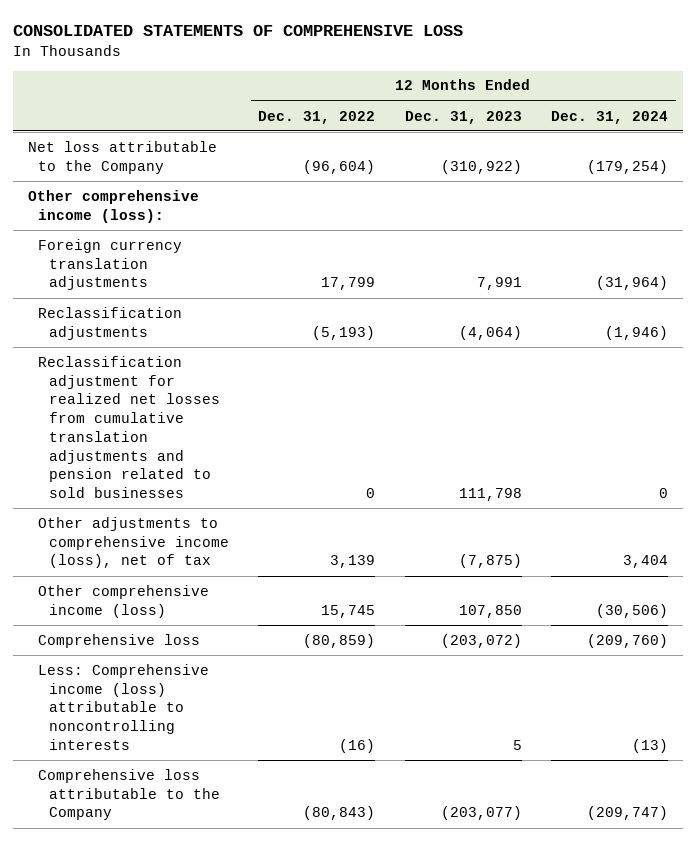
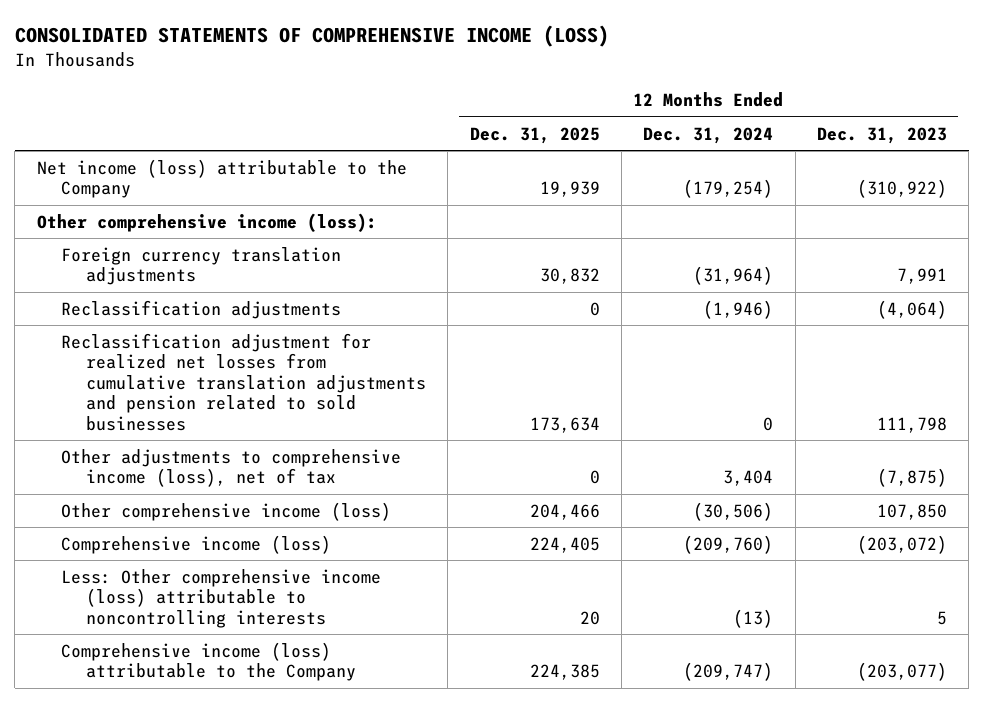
[13,24,464,36] CONSOLIDATED STATEMENTS OF COMPREHENSIVE LOSS -> [14,25,609,48] CONSOLIDATED STATEMENTS OF COMPREHENSIVE INCOME (LOSS)
[258,110,376,124] Dec. 31, 2022 -> none
none -> [469,126,600,144] Dec. 31, 2025
[27,140,217,174] Net loss attributable to the Company -> [36,158,407,199] Net income (loss) attributable to the Company
[38,633,201,648] Comprehensive loss -> [61,534,332,554] Comprehensive income (loss)
[38,663,210,750] Less: Comprehensive income (loss) attributable to noncontrolling interests -> [61,568,382,628] Less: Other comprehensive income (loss) attributable to noncontrolling interests
[38,768,220,821] Comprehensive loss attributable to the Company -> [61,641,356,682] Comprehensive income (loss) attributable to the Company

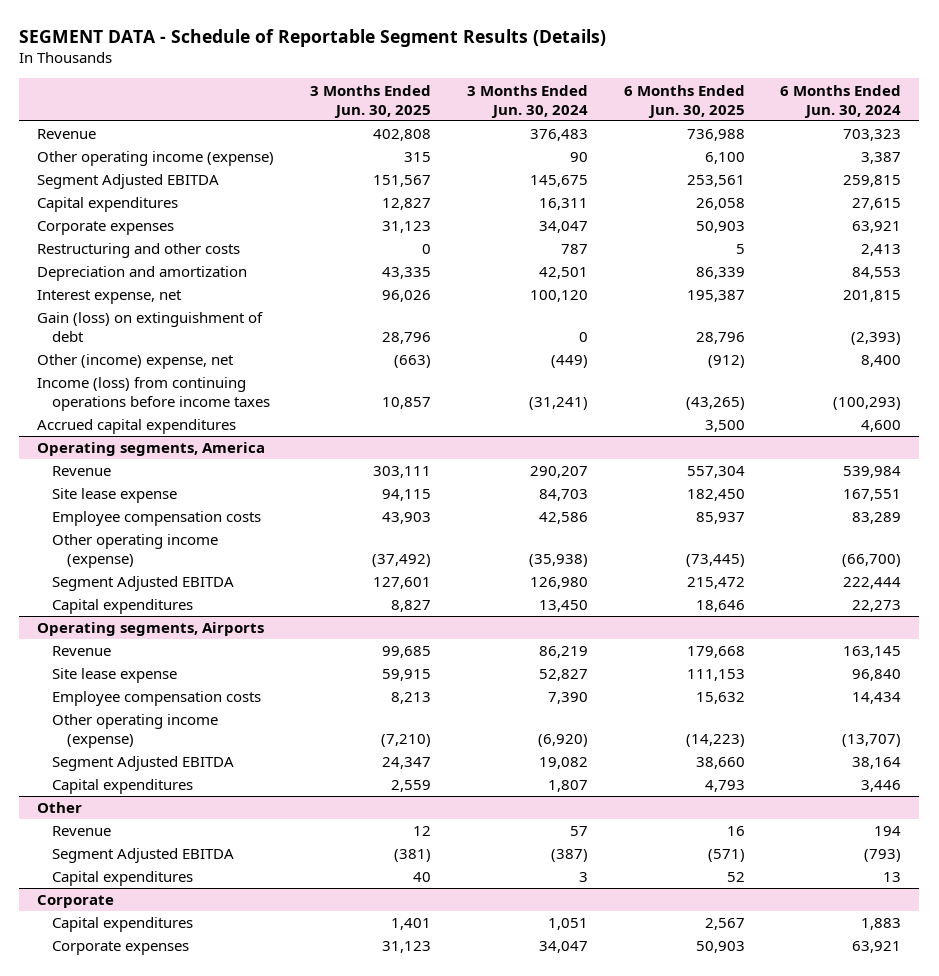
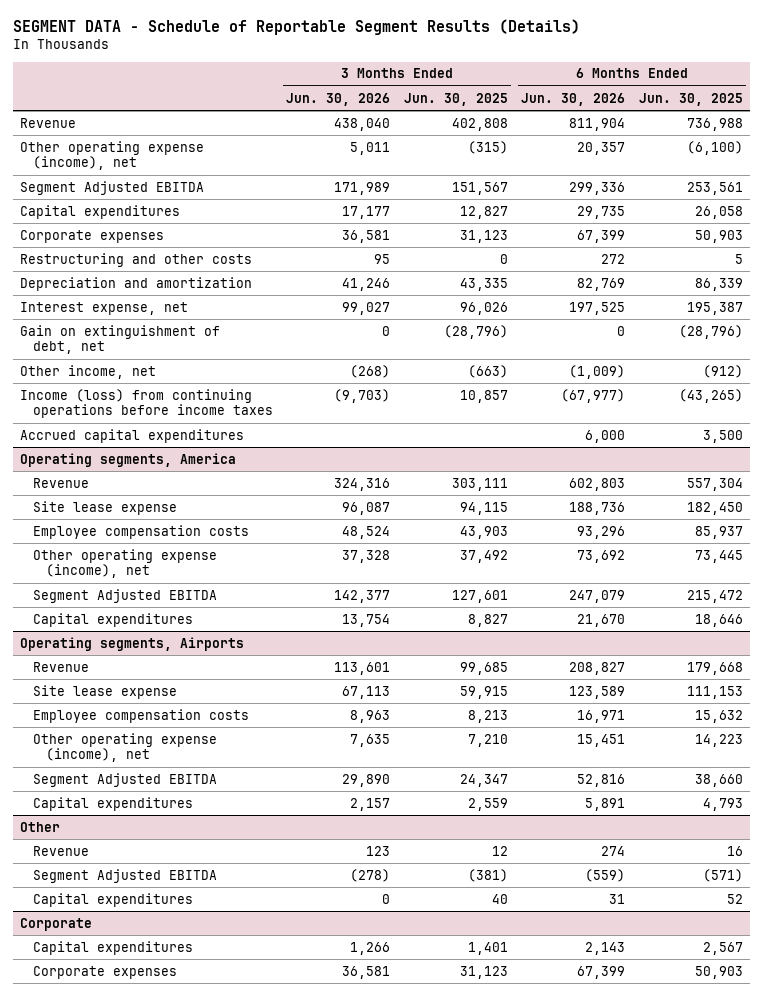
[466,84,588,118] 3 Months Ended Jun. 30, 2024 -> none
[780,84,902,118] 6 Months Ended Jun. 30, 2024 -> none
none -> [286,92,391,106] Jun. 30, 2026
none -> [521,92,626,106] Jun. 30, 2026
[37,151,275,167] Other operating income (expense) -> [19,140,204,171] Other operating expense (income), net
[404,152,432,163] 315 -> [467,140,508,154] (315)
[704,152,745,165] 6,100 -> [686,140,743,155] (6,100)
[37,312,264,343] Gain (loss) on extinguishment of debt -> [19,324,220,355] Gain on extinguishment of debt, net
[382,332,432,345] 28,796 -> [443,324,508,339] (28,796)
[695,332,745,345] 28,796 -> [678,324,743,339] (28,796)
[37,354,235,370] Other (income) expense, net -> [19,364,156,379] Other income, net
[52,534,219,569] Other operating income (expense) -> [32,548,217,579] Other operating expense (income), net
[372,554,432,568] (37,492) -> [459,549,508,563] 37,492
[685,554,745,568] (73,445) -> [694,549,743,563] 73,445
[52,714,219,749] Other operating income (expense) -> [32,732,217,763] Other operating expense (income), net
[381,734,432,748] (7,210) -> [467,733,508,747] 7,210
[685,734,745,748] (14,223) -> [694,733,743,747] 14,223

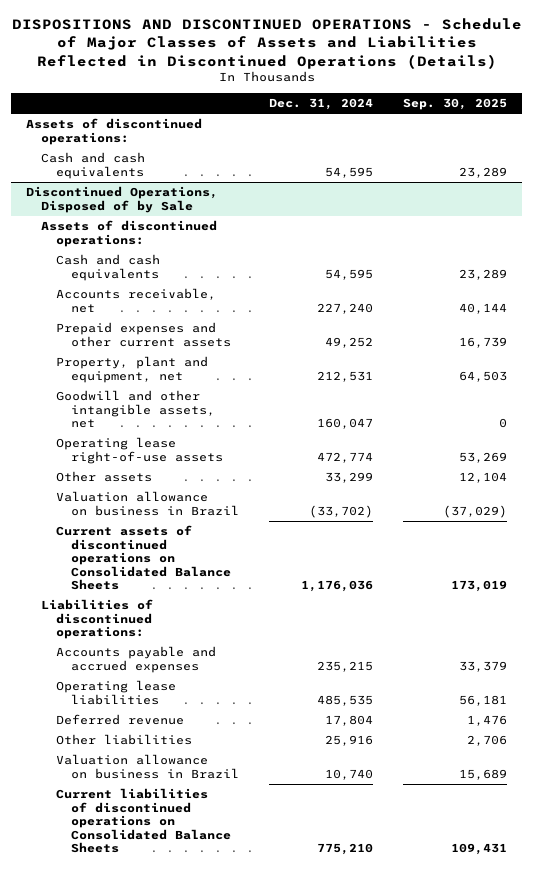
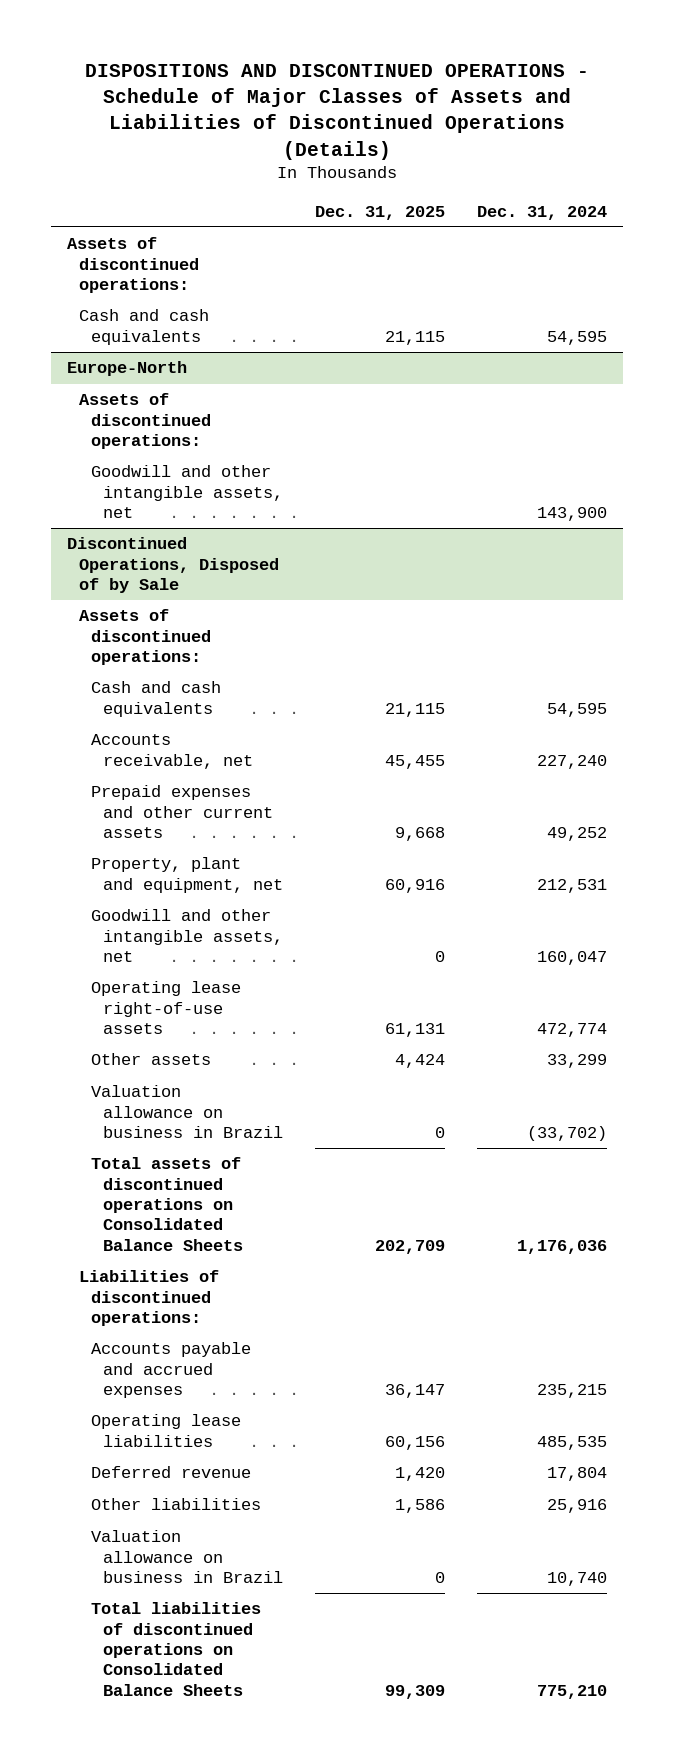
[11,18,522,69] DISPOSITIONS AND DISCONTINUED OPERATIONS - Schedule of Major Classes of Assets and Liabilities Reflected in Discontinued Operations (Details) -> [84,64,589,160] DISPOSITIONS AND DISCONTINUED OPERATIONS - Schedule of Major Classes of Assets and Liabilities of Discontinued Operations (Details)
[403,98,508,111] Sep. 30, 2025 -> none
none -> [314,205,445,220] Dec. 31, 2025
none -> [67,361,188,377] Europe-North
none -> [79,393,212,450] Assets of discontinued operations:
none -> [91,465,283,519] Goodwill and other intangible assets, net
[55,525,231,590] Current assets of discontinued operations on Consolidated Balance Sheets -> [91,1157,243,1251] Total assets of discontinued operations on Consolidated Balance Sheets
[55,788,231,853] Current liabilities of discontinued operations on Consolidated Balance Sheets -> [91,1602,262,1696] Total liabilities of discontinued operations on Consolidated Balance Sheets

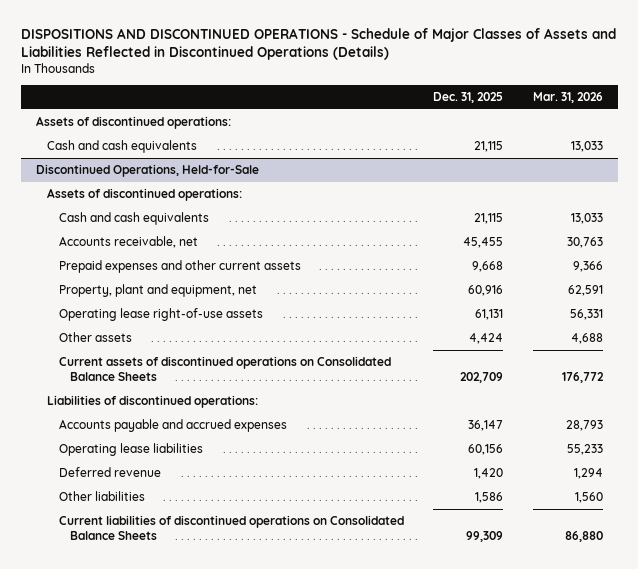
[84,64,589,160] DISPOSITIONS AND DISCONTINUED OPERATIONS - Schedule of Major Classes of Assets and Liabilities of Discontinued Operations (Details) -> [20,28,616,61] DISPOSITIONS AND DISCONTINUED OPERATIONS - Schedule of Major Classes of Assets and Liabilities Reflected in Discontinued Operations (Details)
[476,205,607,220] Dec. 31, 2024 -> none
none -> [532,92,603,104] Mar. 31, 2026
[67,361,188,377] Europe-North -> none
[79,393,212,450] Assets of discontinued operations: -> none
[91,465,283,519] Goodwill and other intangible assets, net -> none
[67,537,280,594] Discontinued Operations, Disposed of by Sale -> none
none -> [35,164,259,178] Discontinued Operations, Held-for-Sale
[91,909,283,963] Goodwill and other intangible assets, net -> none
[91,1085,283,1139] Valuation allowance on business in Brazil -> none
[91,1157,243,1251] Total assets of discontinued operations on Consolidated Balance Sheets -> [58,356,391,382] Current assets of discontinued operations on Consolidated Balance Sheets
[91,1530,283,1584] Valuation allowance on business in Brazil -> none
[91,1602,262,1696] Total liabilities of discontinued operations on Consolidated Balance Sheets -> [58,515,404,541] Current liabilities of discontinued operations on Consolidated Balance Sheets

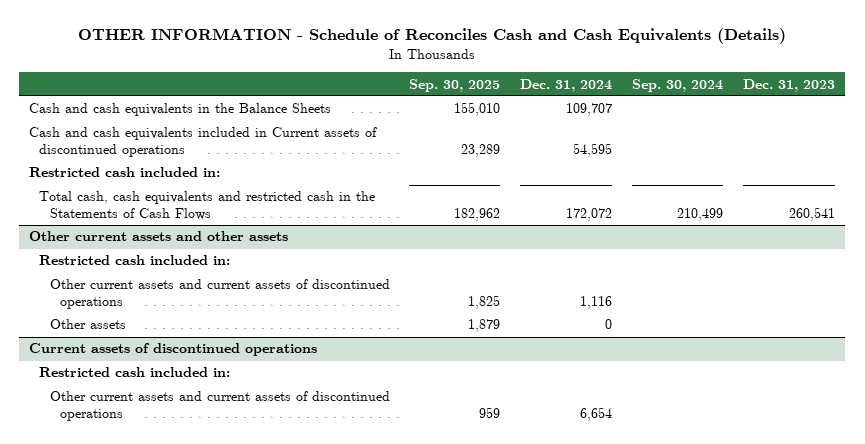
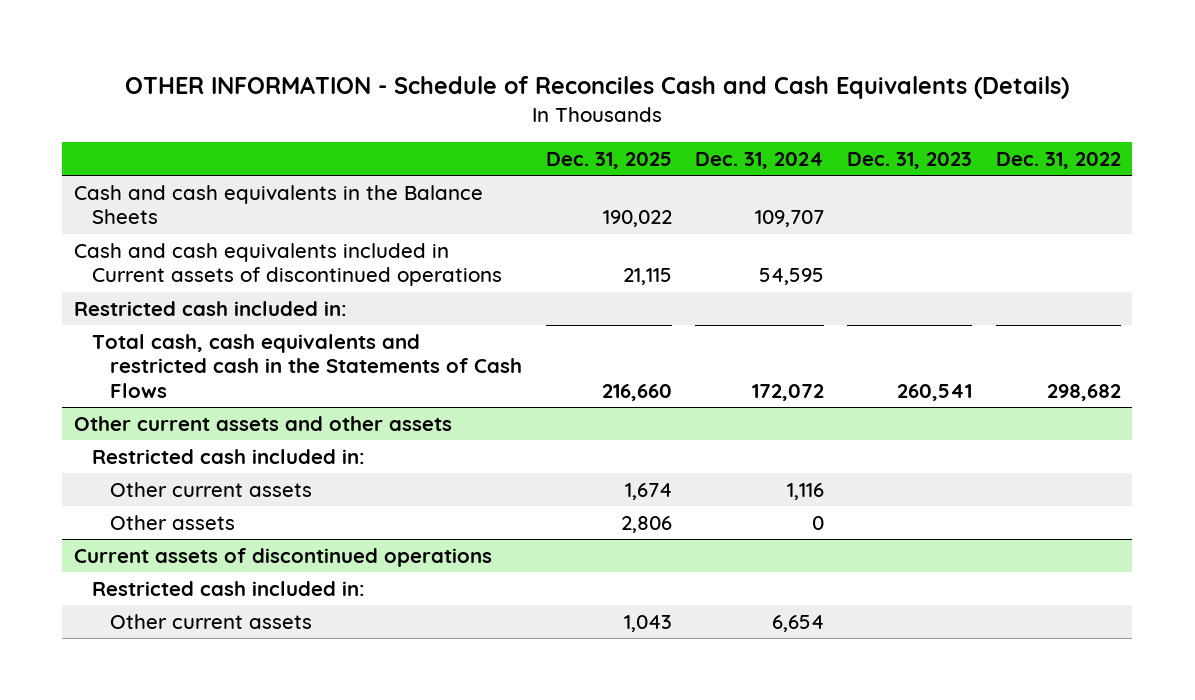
[409,78,501,92] Sep. 30, 2025 -> none
[632,78,724,92] Sep. 30, 2024 -> none
none -> [545,151,672,169] Dec. 31, 2025
none -> [995,151,1121,169] Dec. 31, 2022
[49,279,390,310] Other current assets and current assets of discontinued operations -> [110,481,313,497] Other current assets
[49,391,390,422] Other current assets and current assets of discontinued operations -> [110,613,313,629] Other current assets

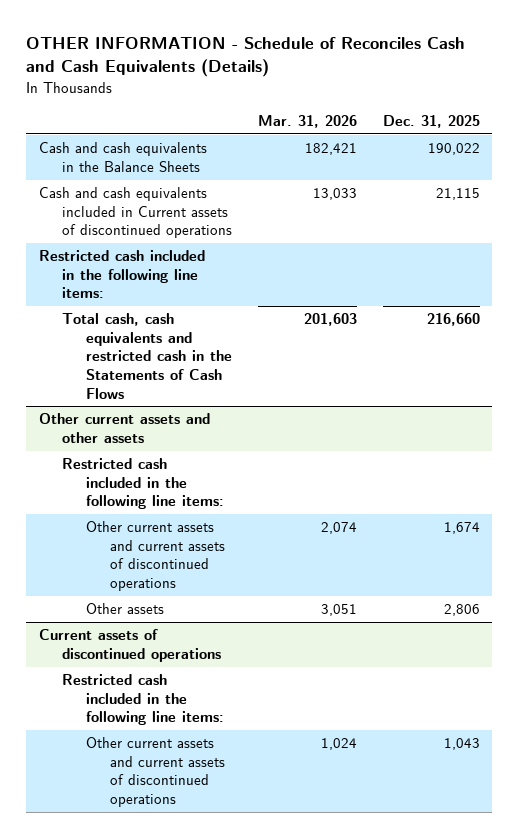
[694,151,824,169] Dec. 31, 2024 -> none
[847,151,973,169] Dec. 31, 2023 -> none
[995,151,1121,169] Dec. 31, 2022 -> none
none -> [257,114,357,128] Mar. 31, 2026
[74,300,348,316] Restricted cash included in: -> [38,250,205,299] Restricted cash included in the following line items:
[92,448,366,464] Restricted cash included in: -> [62,458,225,510] Restricted cash included in the following line items:
[110,481,313,497] Other current assets -> [86,521,225,591] Other current assets and current assets of discontinued operations
[92,580,366,596] Restricted cash included in: -> [62,674,225,726] Restricted cash included in the following line items:
[110,613,313,629] Other current assets -> [86,737,225,807] Other current assets and current assets of discontinued operations

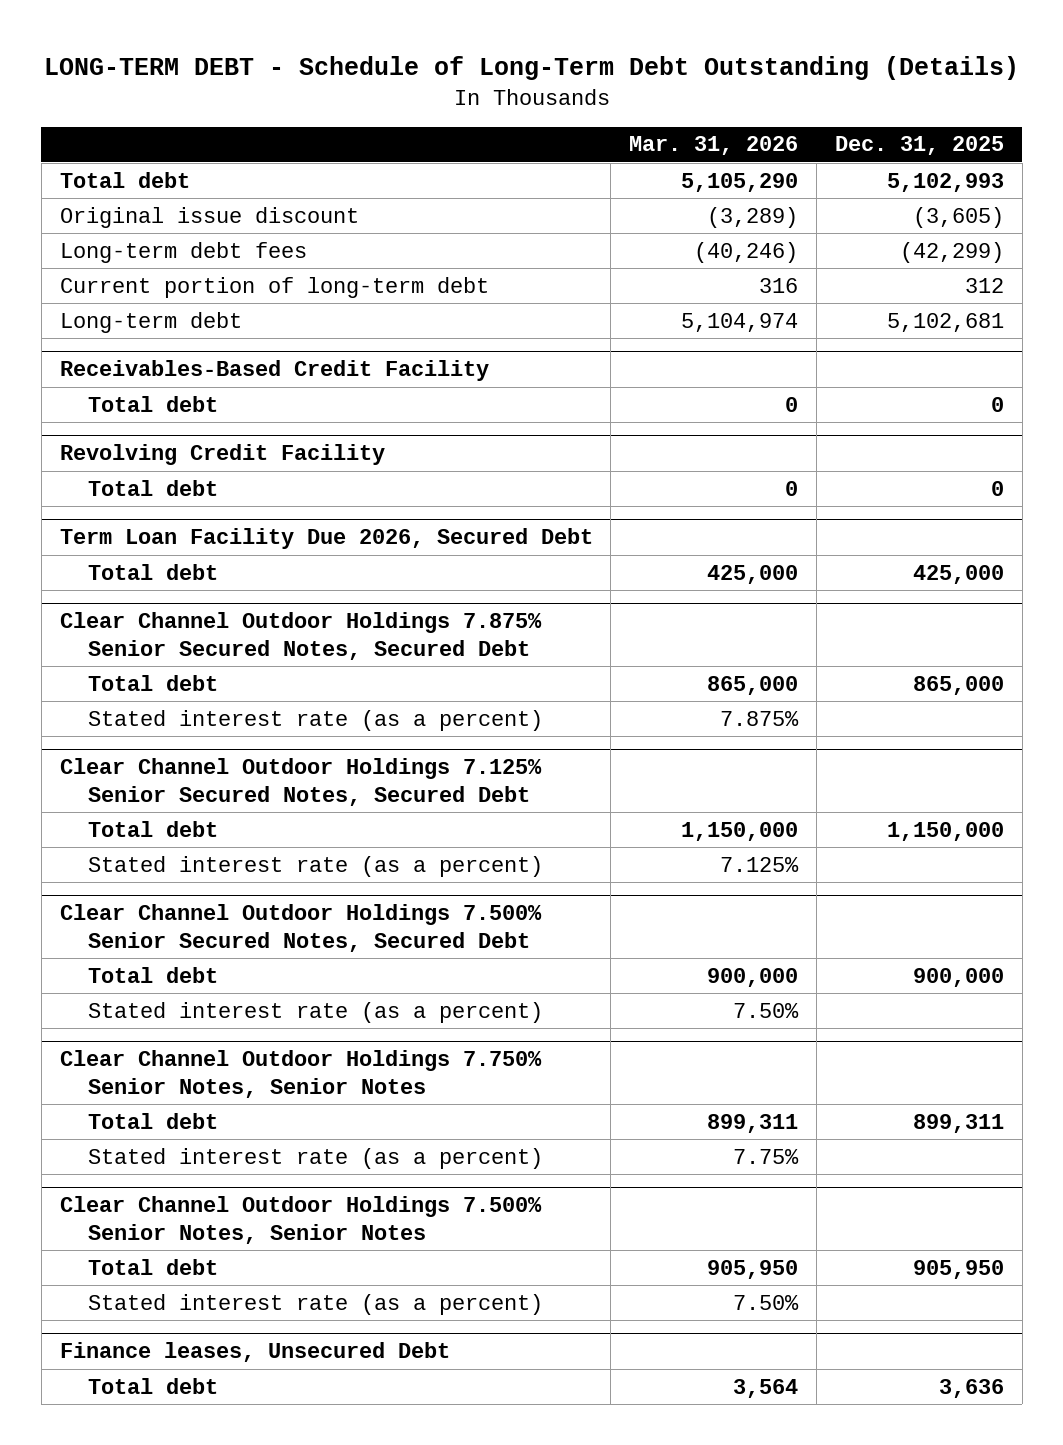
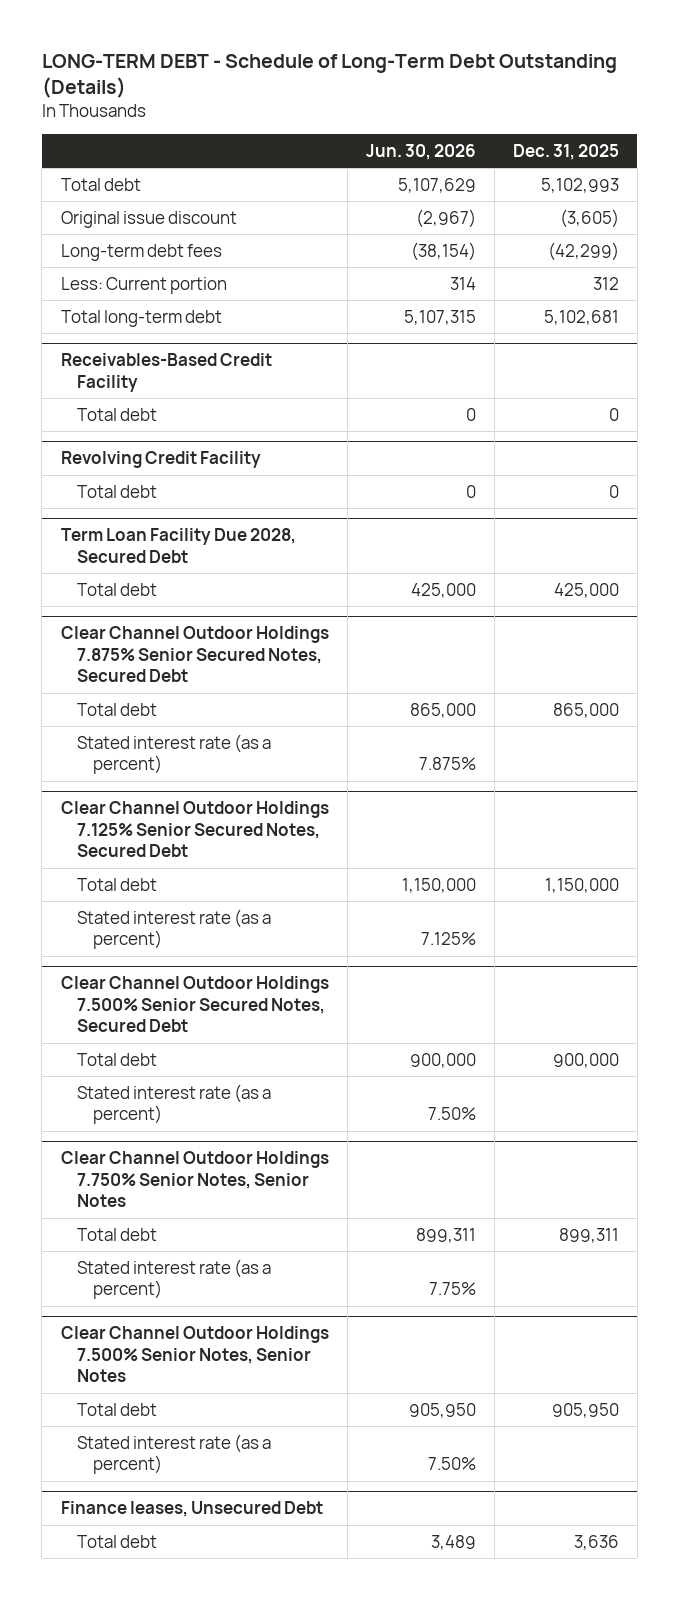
[629,136,799,156] Mar. 31, 2026 -> none
none -> [365,143,476,160] Jun. 30, 2026
[59,276,489,298] Current portion of long-term debt -> [60,276,227,294] Less: Current portion
[59,311,242,333] Long-term debt -> [60,309,222,327] Total long-term debt
[59,528,593,550] Term Loan Facility Due 2026, Secured Debt -> [60,528,296,563] Term Loan Facility Due 2028, Secured Debt

